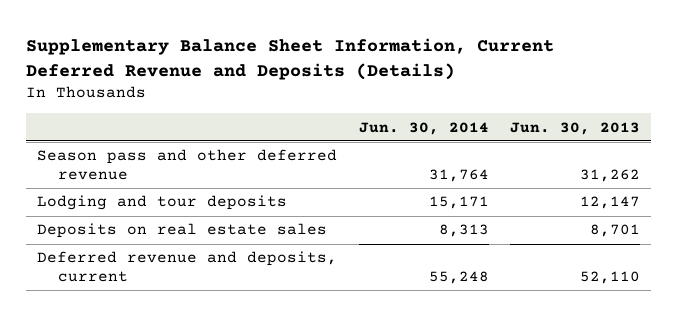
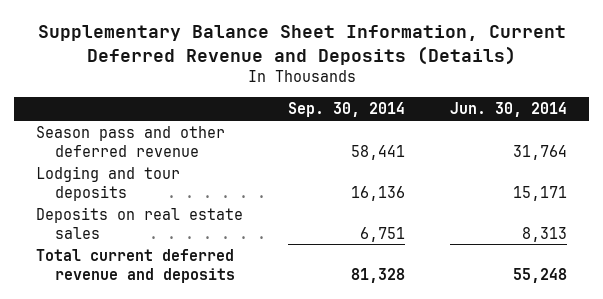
[510,121,641,135] Jun. 30, 2013 -> none
none -> [288,102,406,118] Sep. 30, 2014
[37,251,338,282] Deferred revenue and deposits, current -> [36,248,236,283] Total current deferred revenue and deposits

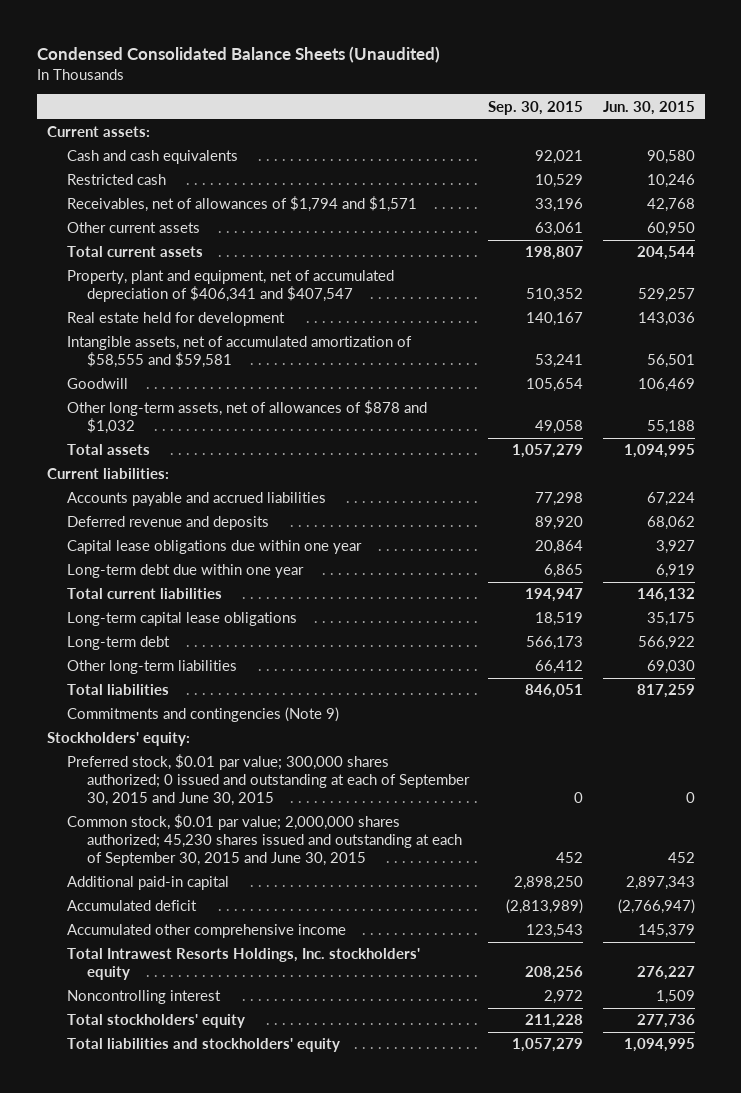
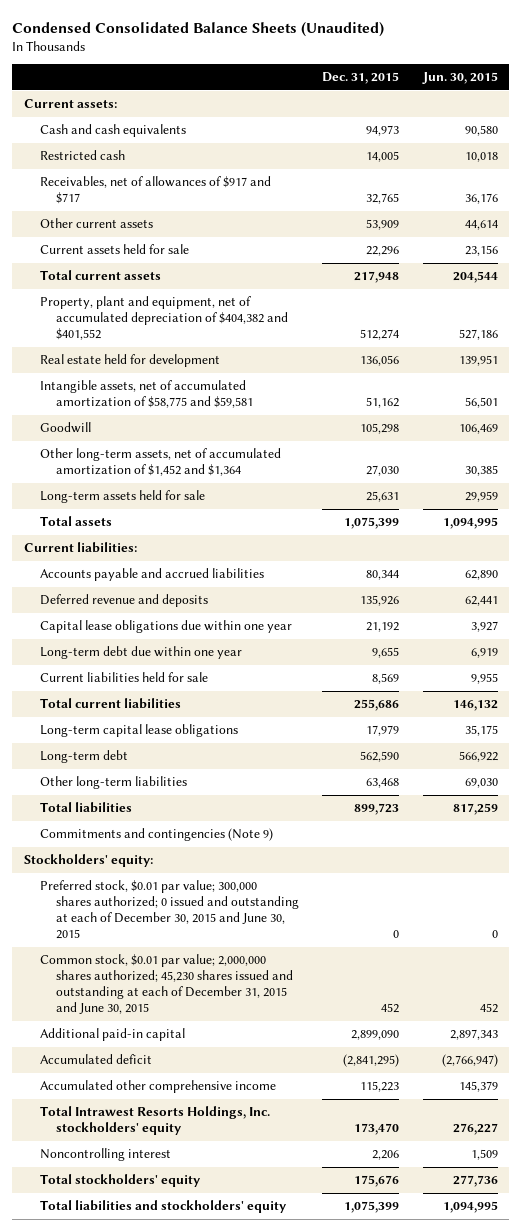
[488,100,584,115] Sep. 30, 2015 -> none
none -> [322,72,400,85] Dec. 31, 2015
[646,174,695,189] 10,246 -> [464,152,498,163] 10,018
[66,196,417,213] Receivables, net of allowances of $1,794 and $1,571 -> [39,176,271,205] Receivables, net of allowances of $917 and $717
[646,198,695,213] 42,768 -> [464,193,498,205] 36,176
[646,222,695,237] 60,950 -> [464,220,498,231] 44,614
none -> [39,244,189,255] Current assets held for sale
[66,270,394,303] Property, plant and equipment, net of accumulated depreciation of $406,341 and $407,547 -> [39,296,288,341] Property, plant and equipment, net of accumulated depreciation of $404,382 and $401,552
[637,288,695,303] 529,257 -> [458,329,498,341] 527,186
[637,312,695,327] 143,036 -> [458,355,498,367] 139,951
[66,336,412,369] Intangible assets, net of accumulated amortization of $58,555 and $59,581 -> [39,380,253,409] Intangible assets, net of accumulated amortization of $58,775 and $59,581
[66,400,427,435] Other long-term assets, net of allowances of $878 and $1,032 -> [39,448,281,477] Other long-term assets, net of accumulated amortization of $1,452 and $1,364
[646,420,695,435] 55,188 -> [464,465,498,477] 30,385
none -> [39,490,205,504] Long-term assets held for sale
[646,492,695,507] 67,224 -> [464,570,498,581] 62,890
[646,516,695,531] 68,062 -> [464,596,498,607] 62,441
none -> [39,672,208,683] Current liabilities held for sale
[66,754,470,806] Preferred stock, $0.01 par value; 300,000 shares authorized; 0 issued and outstanding at each of September 30, 2015 and June 30, 2015 -> [39,880,299,940] Preferred stock, $0.01 par value; 300,000 shares authorized; 0 issued and outstanding at each of December 30, 2015 and June 30, 2015
[66,814,462,866] Common stock, $0.01 par value; 2,000,000 shares authorized; 45,230 shares issued and outstanding at each of September 30, 2015 and June 30, 2015 -> [39,954,293,1015] Common stock, $0.01 par value; 2,000,000 shares authorized; 45,230 shares issued and outstanding at each of December 31, 2015 and June 30, 2015

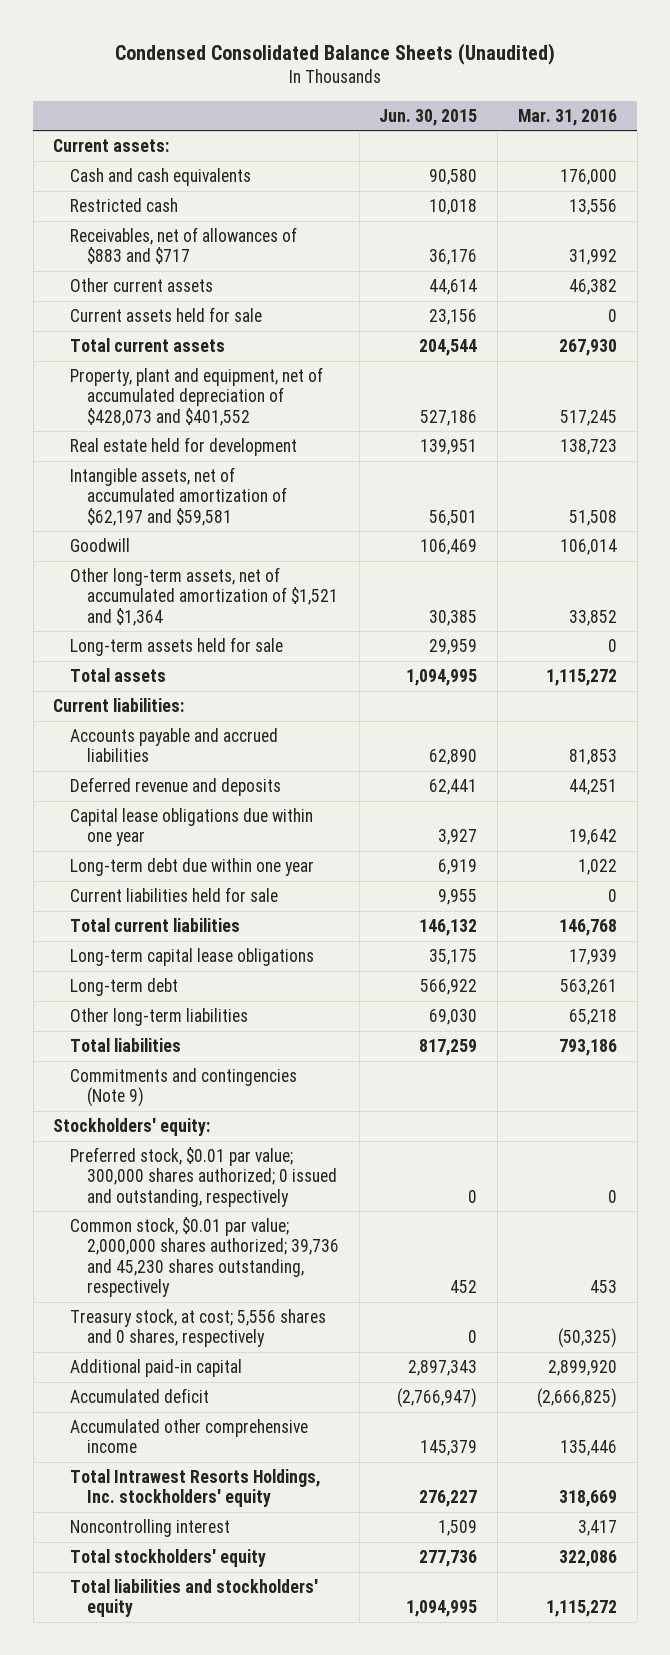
[322,72,400,85] Dec. 31, 2015 -> none
none -> [517,108,617,126] Mar. 31, 2016
[39,176,271,205] Receivables, net of allowances of $917 and $717 -> [70,226,298,265] Receivables, net of allowances of $883 and $717
[39,296,288,341] Property, plant and equipment, net of accumulated depreciation of $404,382 and $401,552 -> [70,366,324,426] Property, plant and equipment, net of accumulated depreciation of $428,073 and $401,552
[39,380,253,409] Intangible assets, net of accumulated amortization of $58,775 and $59,581 -> [70,466,287,526] Intangible assets, net of accumulated amortization of $62,197 and $59,581
[39,448,281,477] Other long-term assets, net of accumulated amortization of $1,452 and $1,364 -> [70,566,338,626] Other long-term assets, net of accumulated amortization of $1,521 and $1,364
[39,880,299,940] Preferred stock, $0.01 par value; 300,000 shares authorized; 0 issued and outstanding at each of December 30, 2015 and June 30, 2015 -> [70,1146,337,1207] Preferred stock, $0.01 par value; 300,000 shares authorized; 0 issued and outstanding, respectively
[39,954,293,1015] Common stock, $0.01 par value; 2,000,000 shares authorized; 45,230 shares issued and outstanding at each of December 31, 2015 and June 30, 2015 -> [70,1216,339,1297] Common stock, $0.01 par value; 2,000,000 shares authorized; 39,736 and 45,230 shares outstanding, respectively
none -> [70,1308,327,1348] Treasury stock, at cost; 5,556 shares and 0 shares, respectively

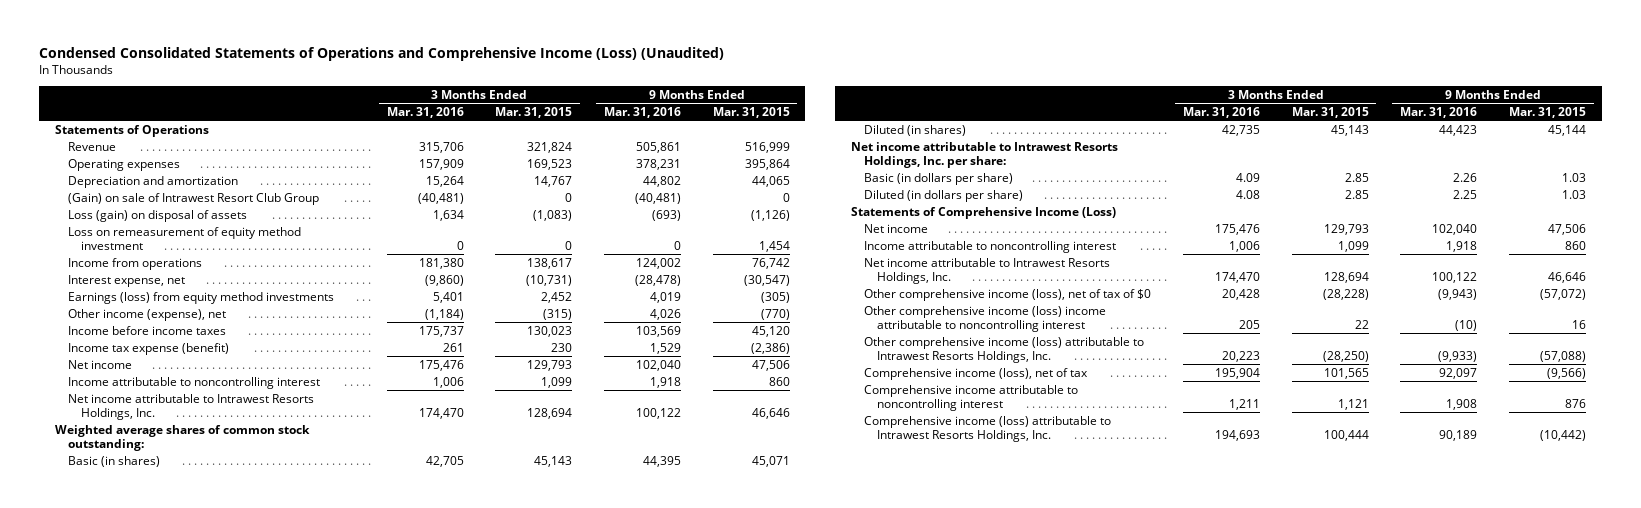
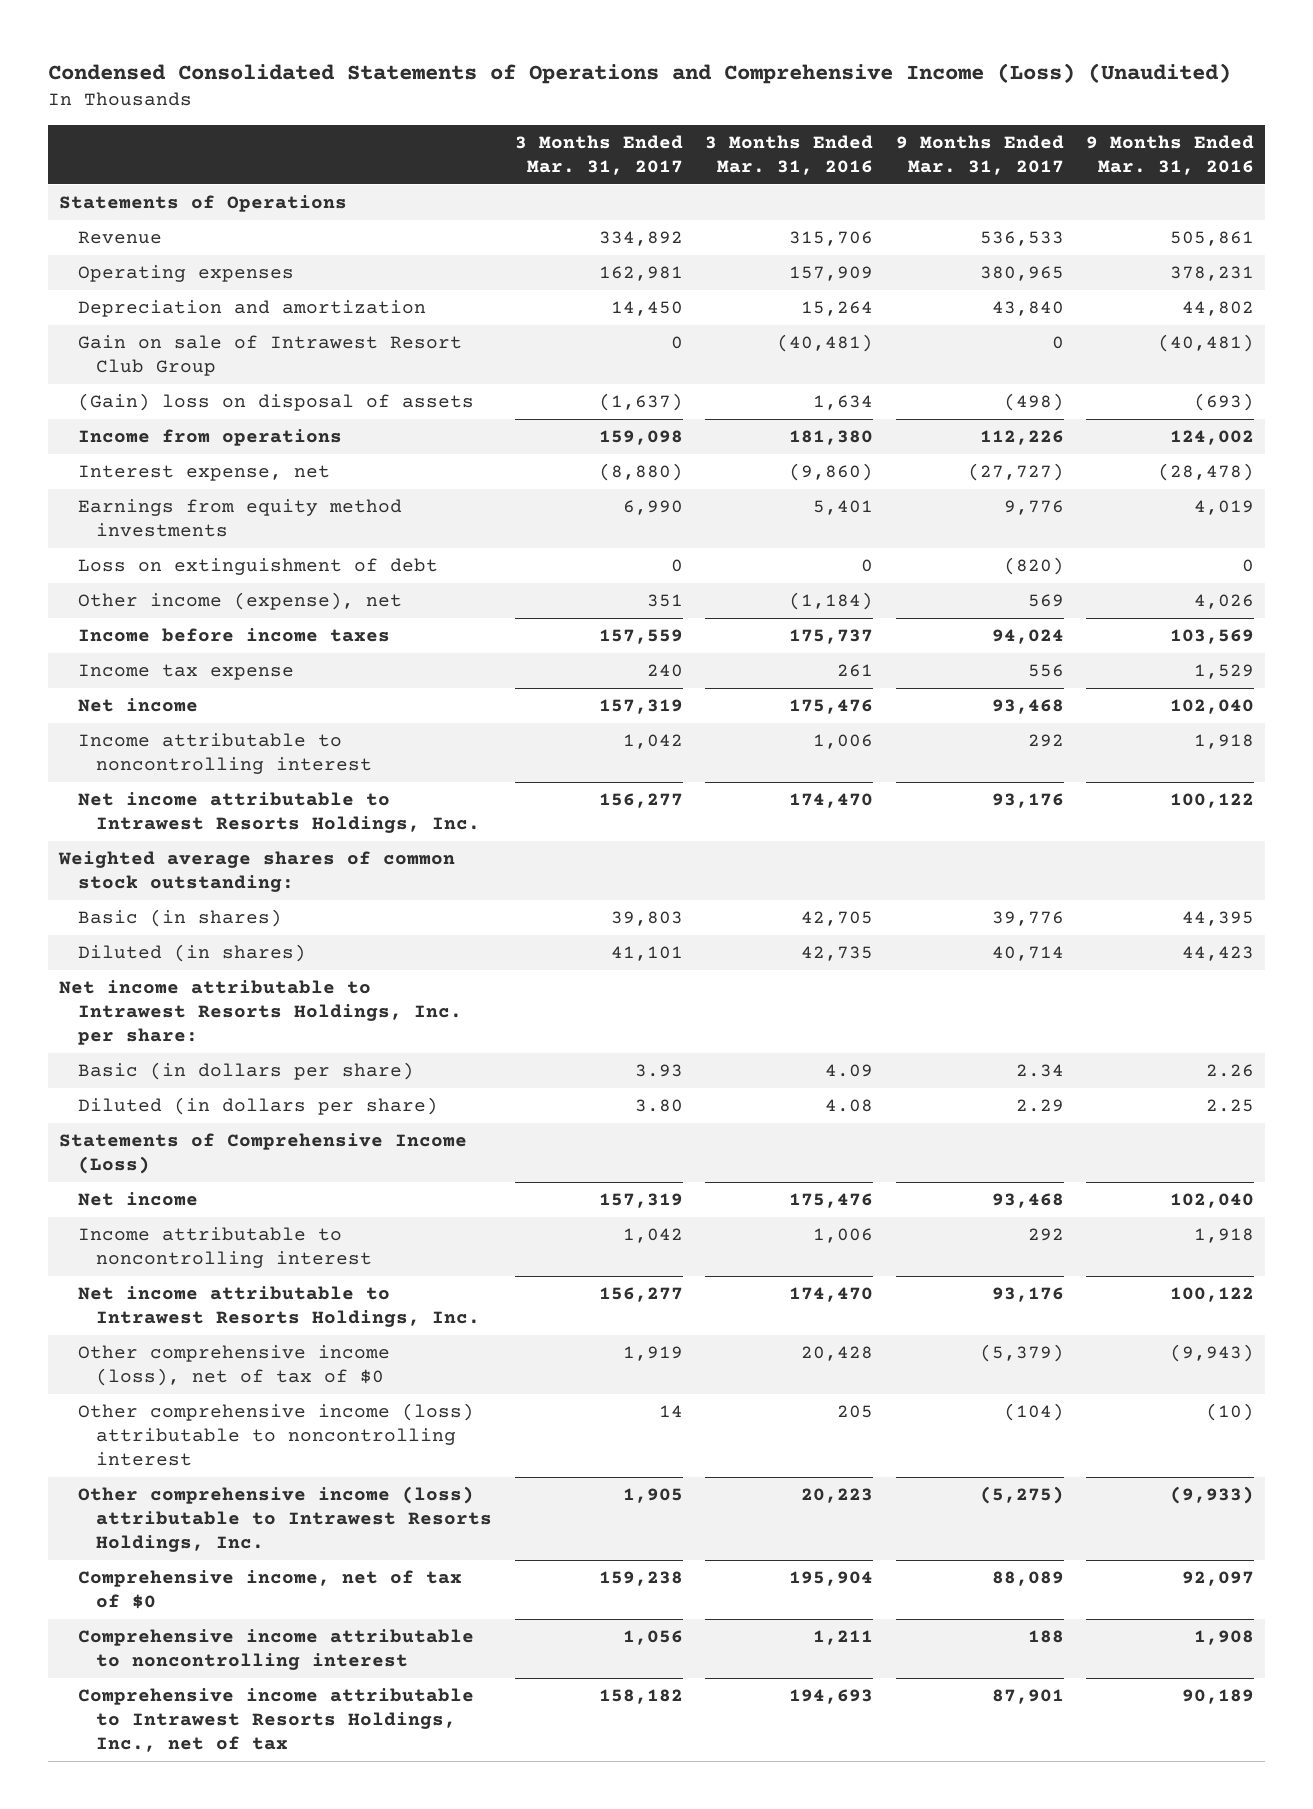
[495,106,573,118] Mar. 31, 2015 -> none
[712,106,790,118] Mar. 31, 2015 -> none
none -> [514,135,683,176] 3 Months Ended Mar. 31, 2017
none -> [895,135,1064,176] 9 Months Ended Mar. 31, 2017
[67,226,301,250] Loss on remeasurement of equity method investment -> none
[67,192,319,205] (Gain) on sale of Intrawest Resort Club Group -> [77,335,462,377] Gain on sale of Intrawest Resort Club Group
[67,209,247,222] Loss (gain) on disposal of assets -> [77,393,474,412] (Gain) loss on disposal of assets
[67,291,334,304] Earnings (loss) from equity method investments -> [77,499,402,538] Earnings from equity method investments
none -> [77,558,438,576] Loss on extinguishment of debt
[67,342,229,355] Income tax expense (benefit) -> [77,664,294,681] Income tax expense
[864,305,1107,332] Other comprehensive income (loss) income attributable to noncontrolling interest -> [77,1403,474,1467] Other comprehensive income (loss) attributable to noncontrolling interest
[864,367,1089,380] Comprehensive income (loss), net of tax -> [77,1570,462,1610] Comprehensive income, net of tax of $0
[864,415,1112,442] Comprehensive income (loss) attributable to Intrawest Resorts Holdings, Inc. -> [77,1688,474,1753] Comprehensive income attributable to Intrawest Resorts Holdings, Inc., net of tax

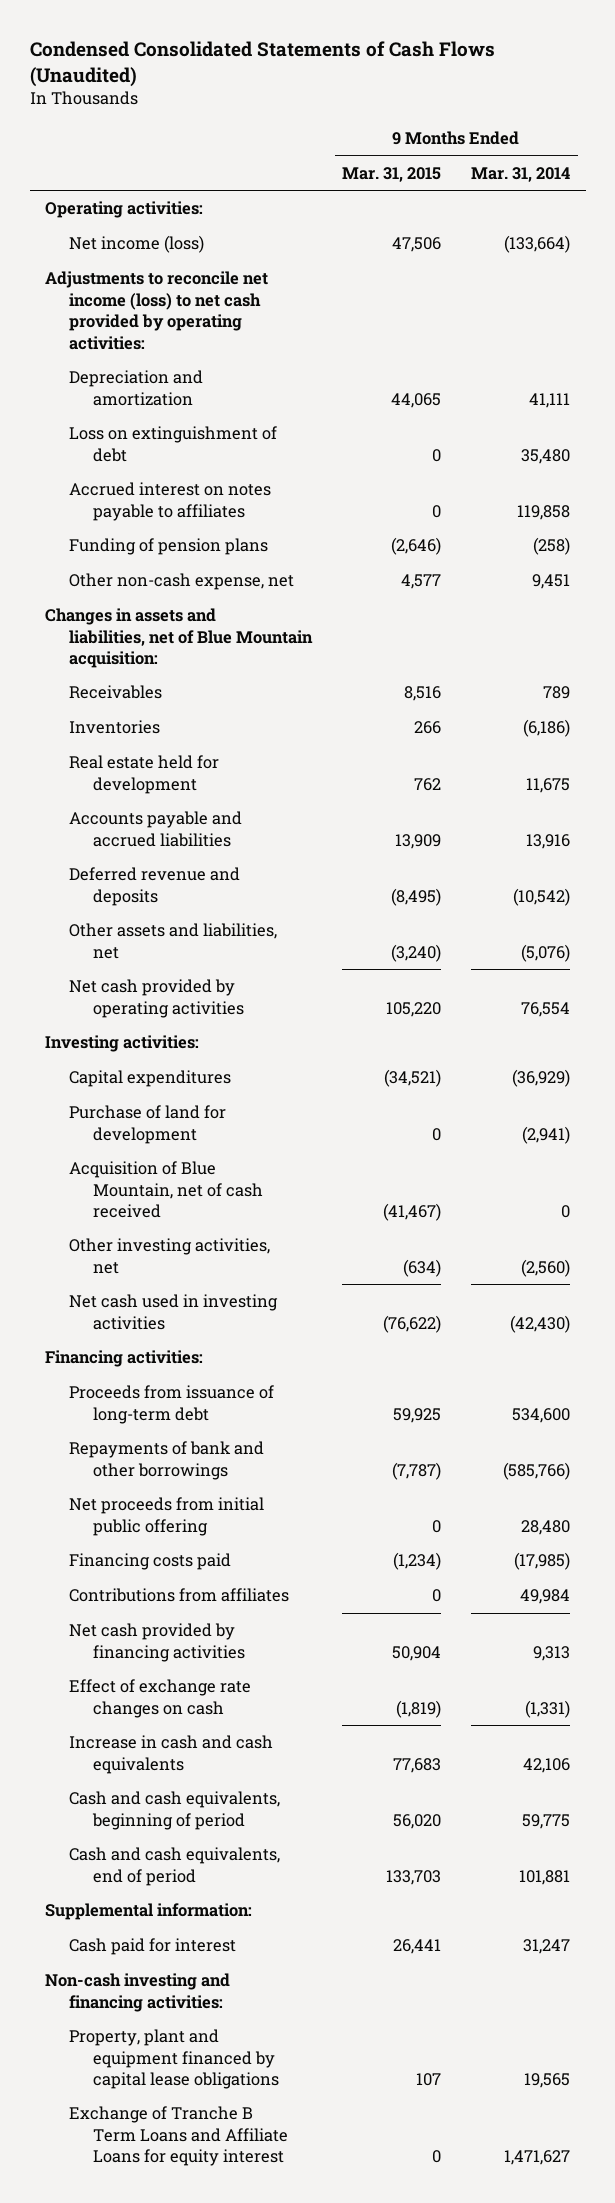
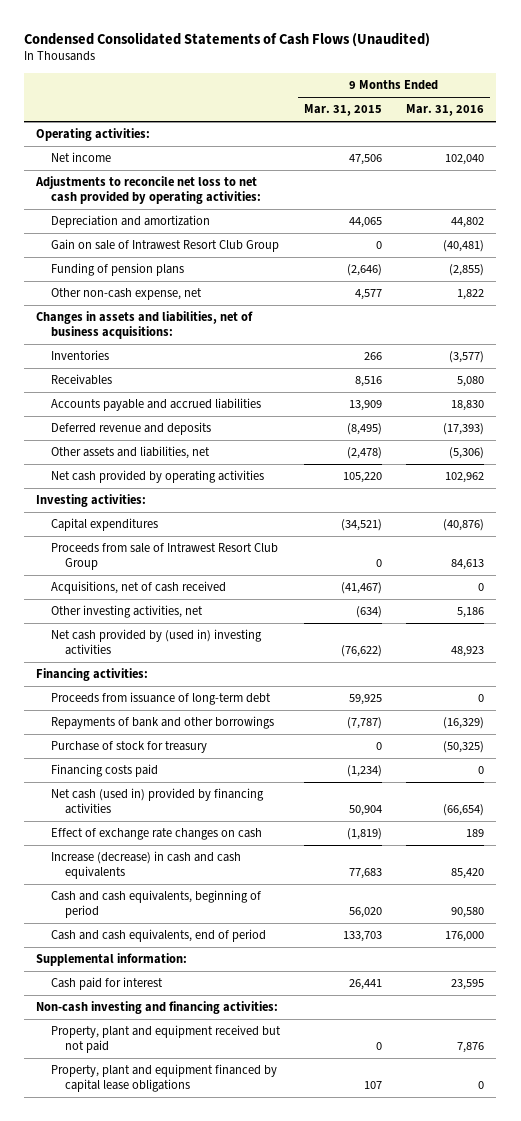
[471,166,571,182] Mar. 31, 2014 -> none
none -> [406,104,485,117] Mar. 31, 2016
[68,235,204,254] Net income (loss) -> [50,152,111,163] Net income
[45,271,269,350] Adjustments to reconcile net income (loss) to net cash provided by operating activities: -> [35,176,261,205] Adjustments to reconcile net loss to net cash provided by operating activities:
[68,426,277,462] Loss on extinguishment of debt -> none
[68,482,271,521] Accrued interest on notes payable to affiliates -> none
none -> [50,239,279,253] Gain on sale of Intrawest Resort Club Group
[45,608,313,669] Changes in assets and liabilities, net of Blue Mountain acquisition: -> [36,311,254,340] Changes in assets and liabilities, net of business acquisitions:
[68,755,219,794] Real estate held for development -> none
[68,685,162,700] Receivables -> [50,374,112,386] Receivables
[391,943,442,962] (3,240) -> [347,447,383,460] (2,478)
[68,1105,226,1144] Purchase of land for development -> none
none -> [50,543,278,571] Proceeds from sale of Intrawest Resort Club Group
[68,1161,263,1219] Acquisition of Blue Mountain, net of cash received -> [50,581,226,595] Acquisitions, net of cash received
[68,1294,278,1330] Net cash used in investing activities -> [50,629,262,656] Net cash provided by (used in) investing activities
[68,1497,264,1536] Net proceeds from initial public offering -> none
none -> [50,741,207,754] Purchase of stock for treasury
[68,1588,289,1603] Contributions from affiliates -> none
[68,1623,245,1662] Net cash provided by financing activities -> [50,788,264,815] Net cash (used in) provided by financing activities
[68,1735,273,1774] Increase in cash and cash equivalents -> [50,851,241,880] Increase (decrease) in cash and cash equivalents
none -> [50,1025,281,1054] Property, plant and equipment received but not paid
[68,2106,288,2167] Exchange of Tranche B Term Loans and Affiliate Loans for equity interest -> none

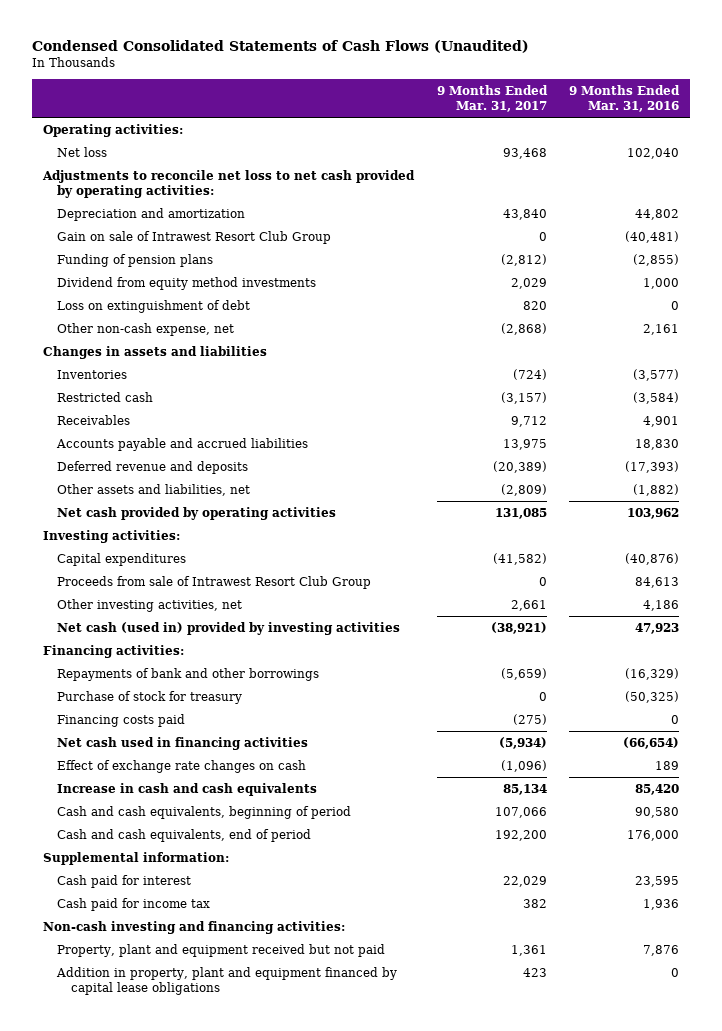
[304,104,383,117] Mar. 31, 2015 -> none
none -> [436,84,548,113] 9 Months Ended Mar. 31, 2017
[50,152,111,163] Net income -> [57,146,108,157] Net loss
none -> [57,276,317,290] Dividend from equity method investments
none -> [57,299,251,313] Loss on extinguishment of debt
[457,289,485,301] 1,822 -> [642,323,679,335] 2,161
[36,311,254,340] Changes in assets and liabilities, net of business acquisitions: -> [43,345,268,359] Changes in assets and liabilities
none -> [57,391,154,402] Restricted cash
[457,376,485,388] 5,080 -> [642,415,679,427] 4,901
[449,447,485,460] (5,306) -> [632,483,679,496] (1,882)
[445,472,485,484] 102,962 -> [626,507,679,519] 103,962
[50,581,226,595] Acquisitions, net of cash received -> none
[457,607,485,619] 5,186 -> [642,599,679,611] 4,186
[50,629,262,656] Net cash provided by (used in) investing activities -> [57,621,401,635] Net cash (used in) provided by investing activities
[451,646,485,658] 48,923 -> [634,622,679,634] 47,923
[50,692,271,706] Proceeds from issuance of long-term debt -> none
[50,788,264,815] Net cash (used in) provided by financing activities -> [57,736,309,750] Net cash used in financing activities
[50,851,241,880] Increase (decrease) in cash and cash equivalents -> [57,782,318,796] Increase in cash and cash equivalents
none -> [57,897,211,911] Cash paid for income tax
[50,1064,277,1093] Property, plant and equipment financed by capital lease obligations -> [56,966,398,996] Addition in property, plant and equipment financed by capital lease obligations

